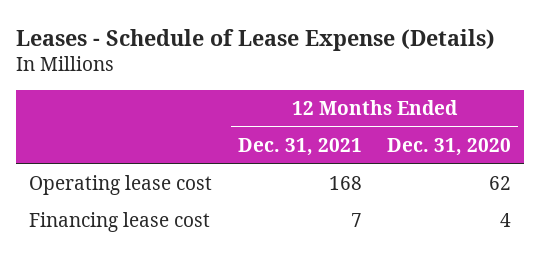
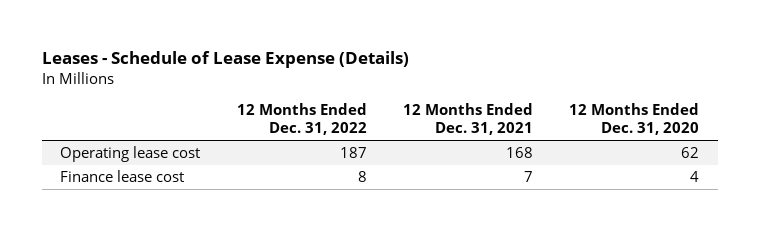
none -> [236,103,367,135] 12 Months Ended Dec. 31, 2022
[29,212,211,233] Financing lease cost -> [60,170,185,183] Finance lease cost

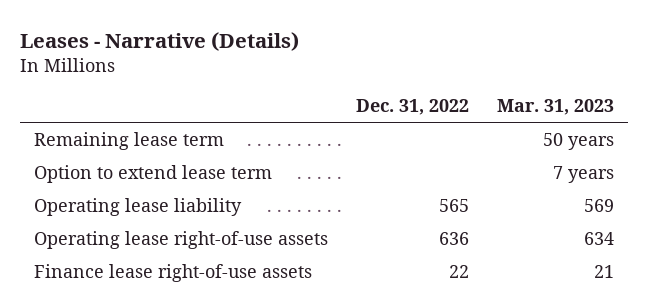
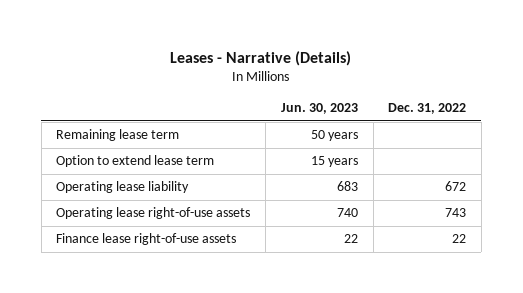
[497,99,615,116] Mar. 31, 2023 -> none
none -> [280,103,358,115] Jun. 30, 2023
[439,198,470,212] 565 -> [445,181,467,192] 672
[439,231,470,245] 636 -> [445,208,467,218] 743

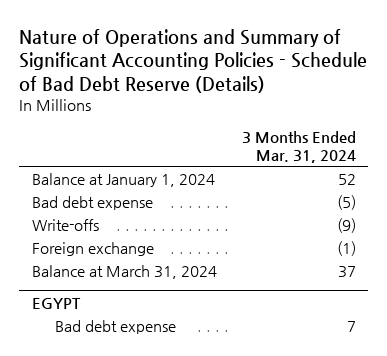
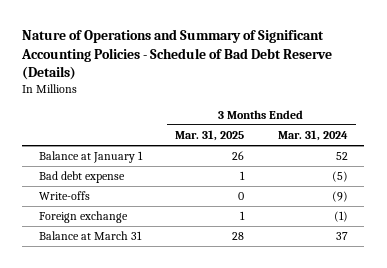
none -> [175,130,245,142] Mar. 31, 2025
[31,172,215,187] Balance at January 1, 2024 -> [38,151,143,164] Balance at January 1
[31,297,81,309] EGYPT -> none
[55,319,177,334] Bad debt expense -> none
[31,264,217,279] Balance at March 31, 2024 -> [38,231,142,241] Balance at March 31

